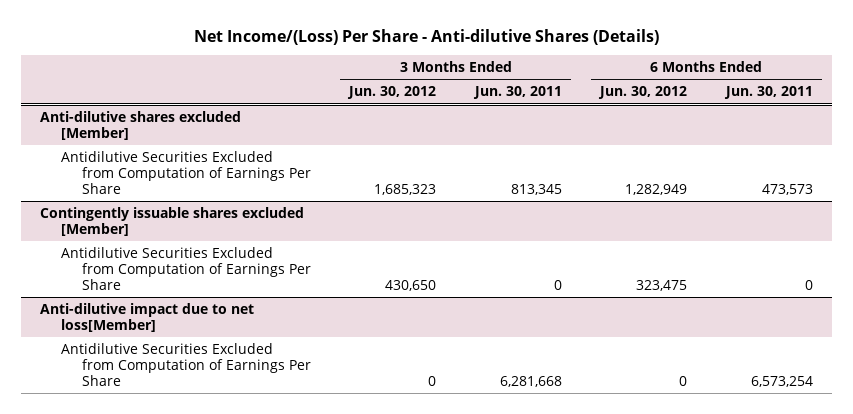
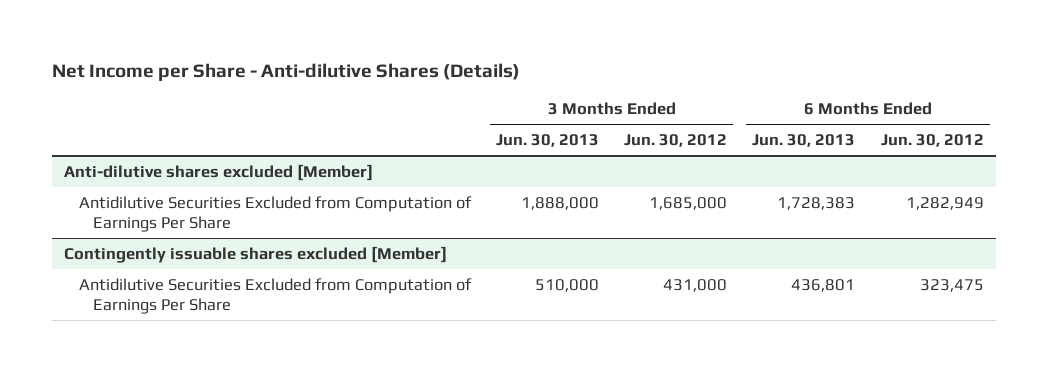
[193,28,659,45] Net Income/(Loss) Per Share - Anti-dilutive Shares (Details) -> [51,63,520,82] Net Income per Share - Anti-dilutive Shares (Details)
[472,86,562,100] Jun. 30, 2011 -> none
[723,86,813,100] Jun. 30, 2011 -> none
none -> [495,134,599,148] Jun. 30, 2013
none -> [752,134,856,148] Jun. 30, 2013
[374,183,437,195] 1,685,323 -> [649,196,728,210] 1,685,000
[40,302,255,332] Anti-dilutive impact due to net loss[Member] -> none
[61,342,311,386] Antidilutive Securities Excluded from Computation of Earnings Per Share -> none
[385,279,437,291] 430,650 -> [663,278,728,292] 431,000

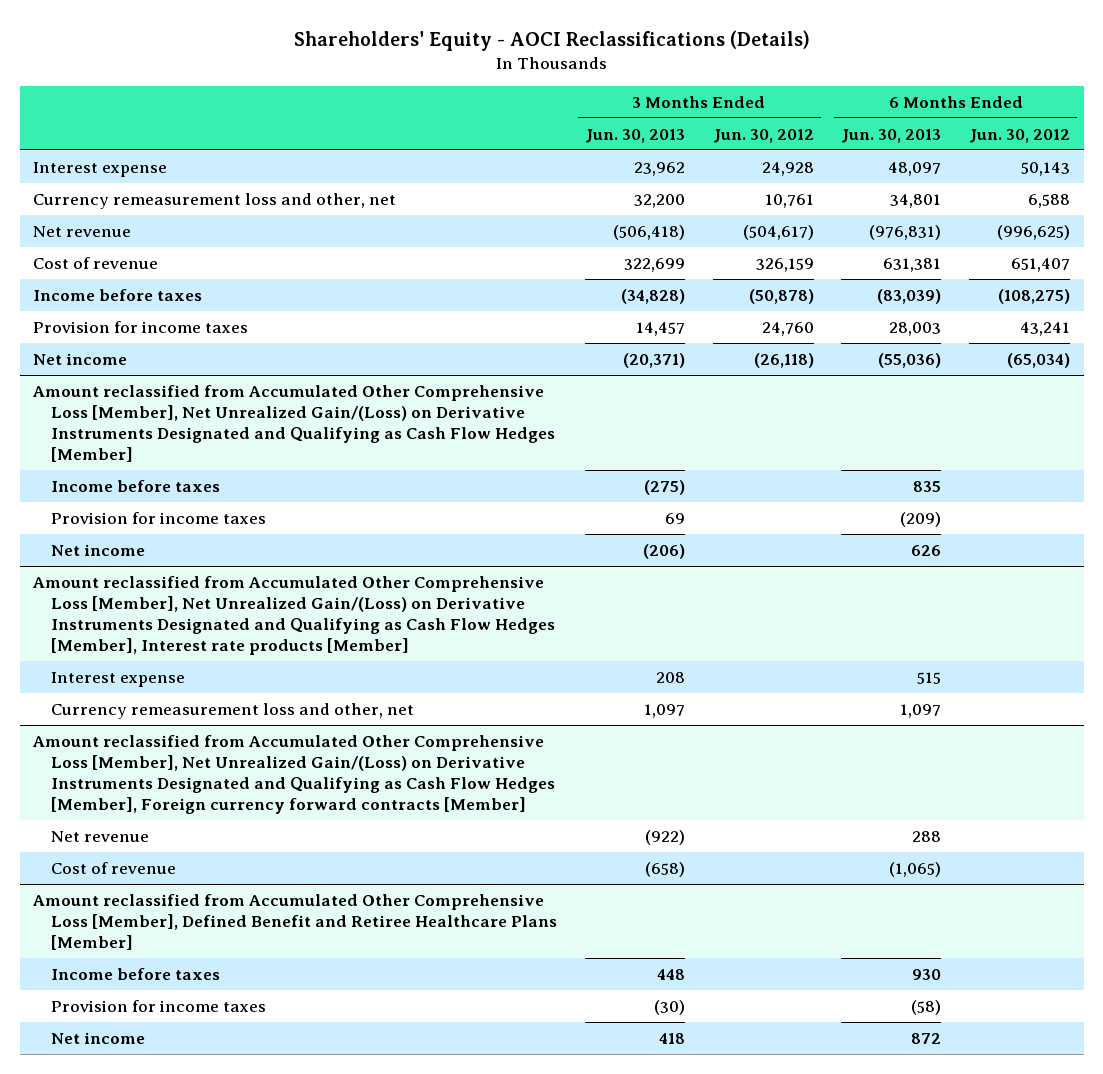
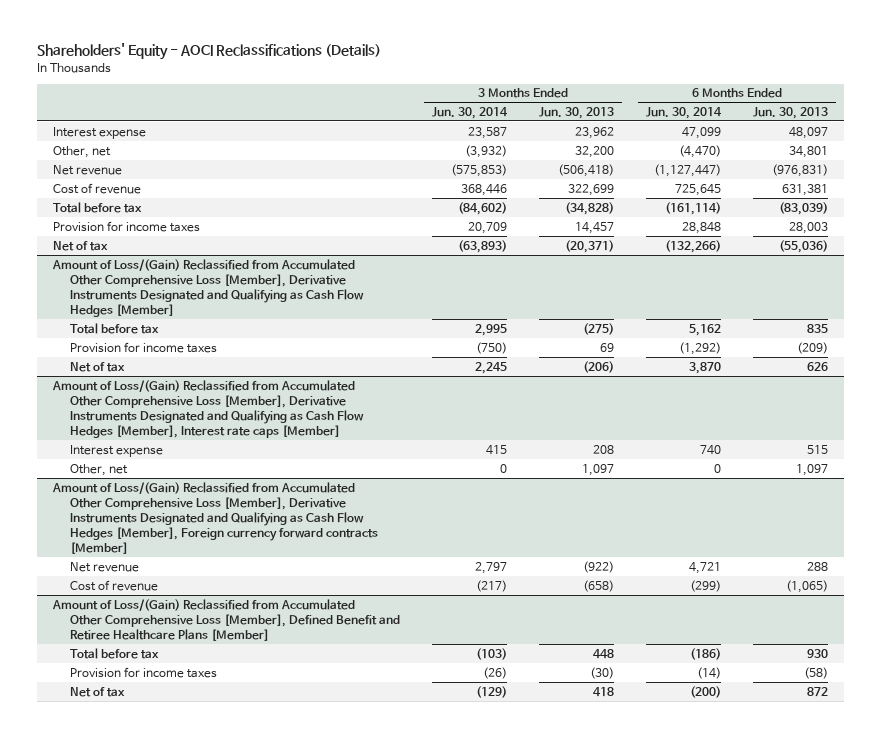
[712,128,814,143] Jun. 30, 2012 -> none
[969,128,1071,143] Jun. 30, 2012 -> none
none -> [431,106,508,119] Jun. 30, 2014
none -> [645,106,722,119] Jun. 30, 2014
[33,192,397,209] Currency remeasurement loss and other, net -> [52,145,111,158] Other, net
[33,288,203,301] Income before taxes -> [52,201,142,213] Total before tax
[33,352,128,365] Net income -> [52,240,108,251] Net of tax
[32,384,556,462] Amount reclassified from Accumulated Other Comprehensive Loss [Member], Net Unrealized Gain/(Loss) on Derivative Instruments Designated and Qualifying as Cash Flow Hedges [Member] -> [51,258,364,318] Amount of Loss/(Gain) Reclassified from Accumulated Other Comprehensive Loss [Member], Derivative Instruments Designated and Qualifying as Cash Flow Hedges [Member]
[51,479,221,492] Income before taxes -> [69,322,159,334] Total before tax
[51,543,146,556] Net income -> [69,361,125,372] Net of tax
[32,575,556,655] Amount reclassified from Accumulated Other Comprehensive Loss [Member], Net Unrealized Gain/(Loss) on Derivative Instruments Designated and Qualifying as Cash Flow Hedges [Member], Interest rate products [Member] -> [51,379,364,439] Amount of Loss/(Gain) Reclassified from Accumulated Other Comprehensive Loss [Member], Derivative Instruments Designated and Qualifying as Cash Flow Hedges [Member], Interest rate caps [Member]
[51,702,415,719] Currency remeasurement loss and other, net -> [69,463,128,476] Other, net
[32,734,556,814] Amount reclassified from Accumulated Other Comprehensive Loss [Member], Net Unrealized Gain/(Loss) on Derivative Instruments Designated and Qualifying as Cash Flow Hedges [Member], Foreign currency forward contracts [Member] -> [51,481,378,555] Amount of Loss/(Gain) Reclassified from Accumulated Other Comprehensive Loss [Member], Derivative Instruments Designated and Qualifying as Cash Flow Hedges [Member], Foreign currency forward contracts [Member]
[32,893,558,950] Amount reclassified from Accumulated Other Comprehensive Loss [Member], Defined Benefit and Retiree Healthcare Plans [Member] -> [51,598,400,641] Amount of Loss/(Gain) Reclassified from Accumulated Other Comprehensive Loss [Member], Defined Benefit and Retiree Healthcare Plans [Member]
[51,967,221,980] Income before taxes -> [69,647,159,659] Total before tax
[51,1031,146,1044] Net income -> [69,686,125,697] Net of tax

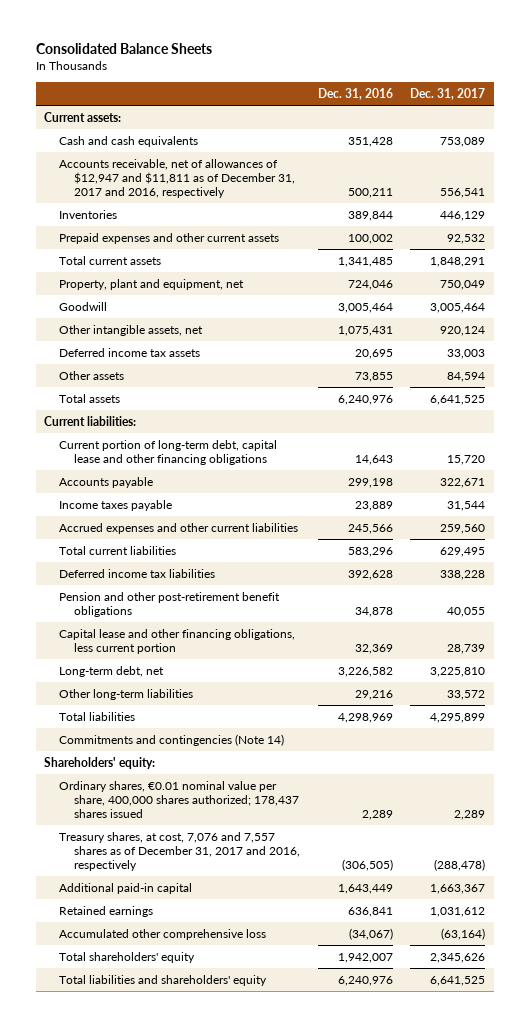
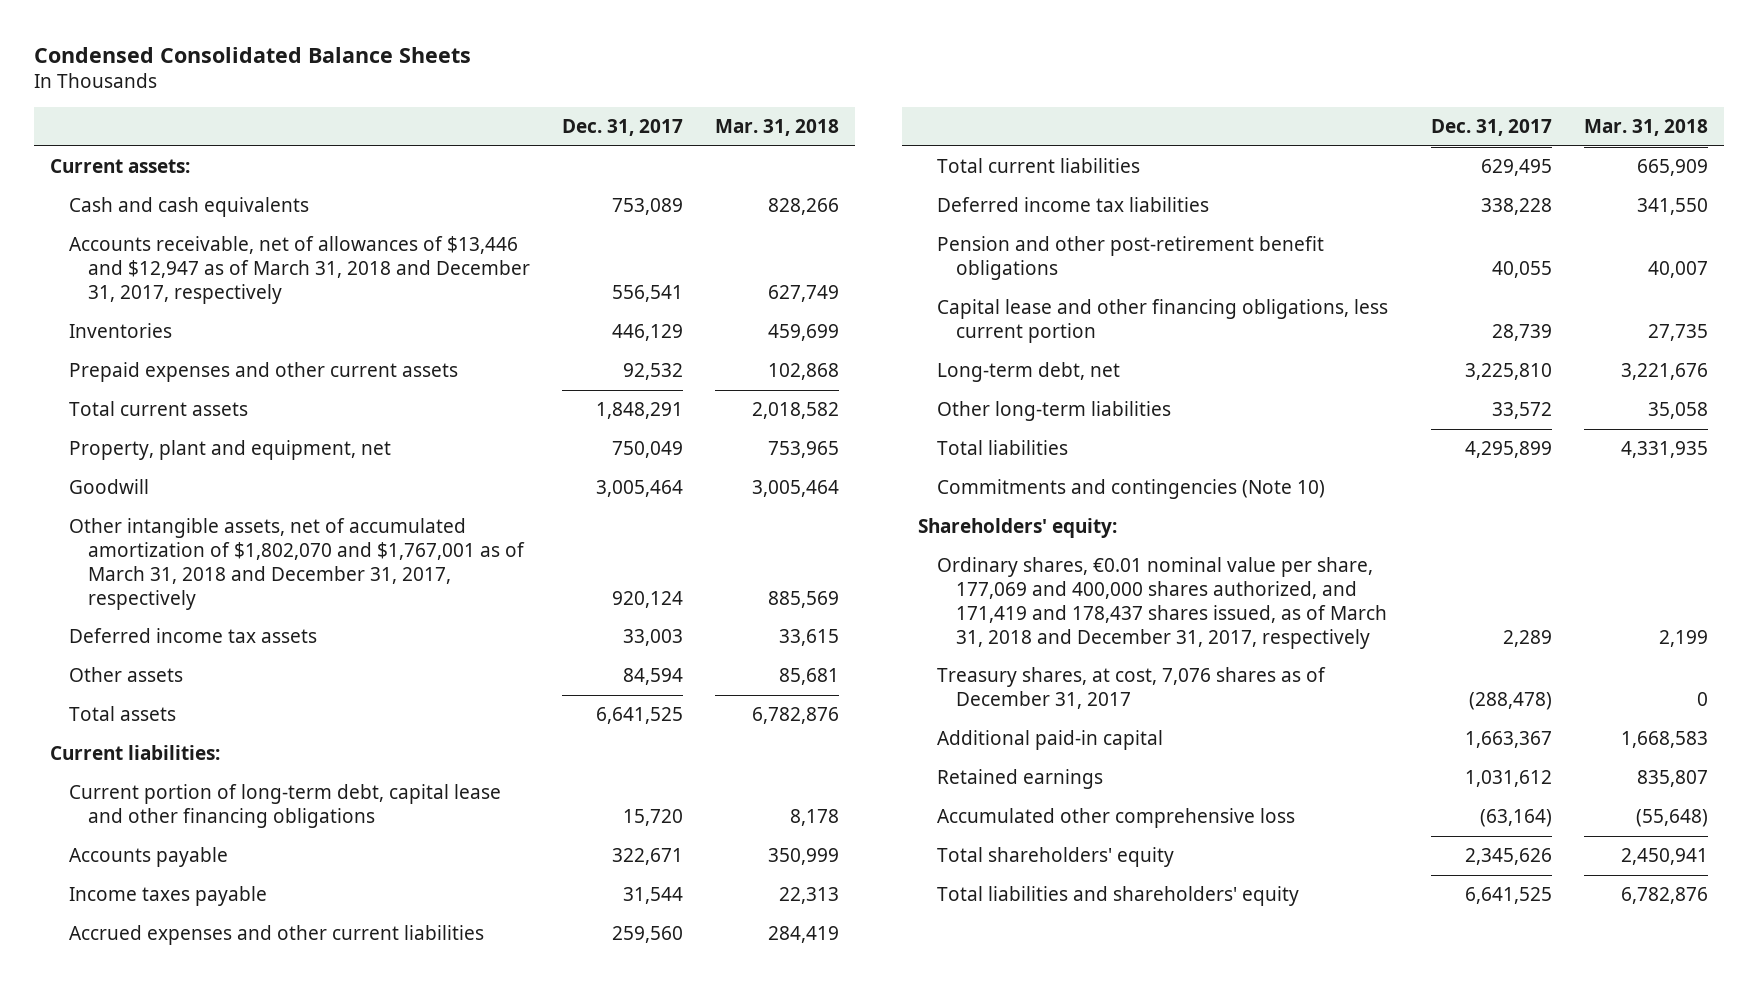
[35,43,212,55] Consolidated Balance Sheets -> [33,46,471,63] Condensed Consolidated Balance Sheets
[317,87,393,100] Dec. 31, 2016 -> none
none -> [715,119,840,137] Mar. 31, 2018
[59,158,296,198] Accounts receivable, net of allowances of $12,947 and $11,811 as of December 31, 2017 and 2016, respectively -> [68,236,530,304] Accounts receivable, net of allowances of $13,446 and $12,947 as of March 31, 2018 and December 31, 2017, respectively
[59,324,204,336] Other intangible assets, net -> [68,518,525,610] Other intangible assets, net of accumulated amortization of $1,802,070 and $1,767,001 as of March 31, 2018 and December 31, 2017, respectively
[59,733,285,746] Commitments and contingencies (Note 14) -> [937,479,1326,500] Commitments and contingencies (Note 10)
[59,780,300,818] Ordinary shares, €0.01 nominal value per share, 400,000 shares authorized; 178,437 shares issued -> [937,557,1388,649] Ordinary shares, €0.01 nominal value per share, 177,069 and 400,000 shares authorized, and 171,419 and 178,437 shares issued, as of March 31, 2018 and December 31, 2017, respectively
[59,831,301,871] Treasury shares, at cost, 7,076 and 7,557 shares as of December 31, 2017 and 2016, respectively -> [937,667,1327,710] Treasury shares, at cost, 7,076 shares as of December 31, 2017

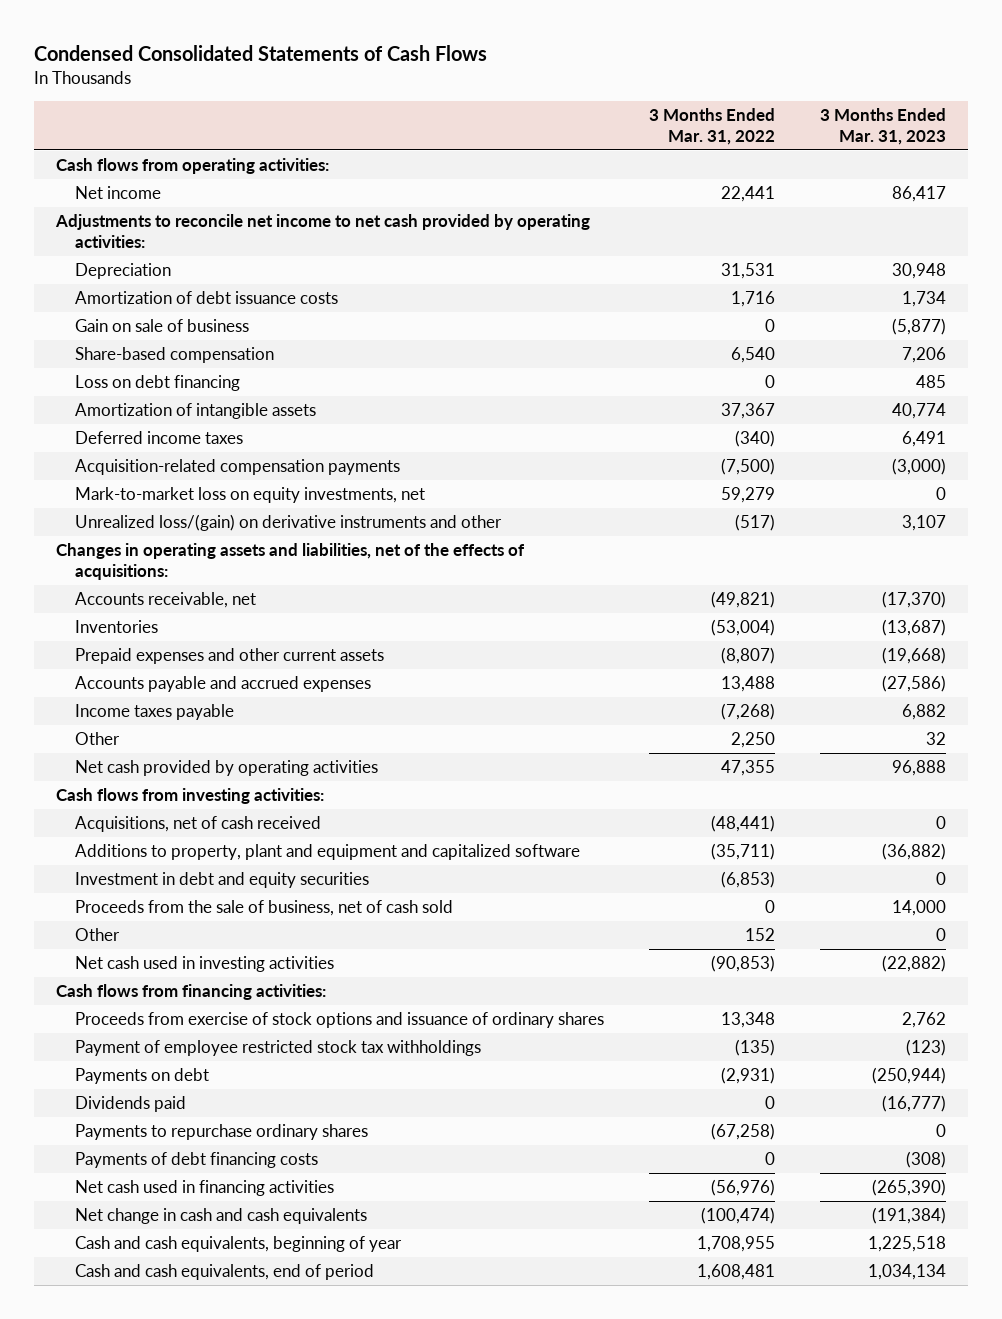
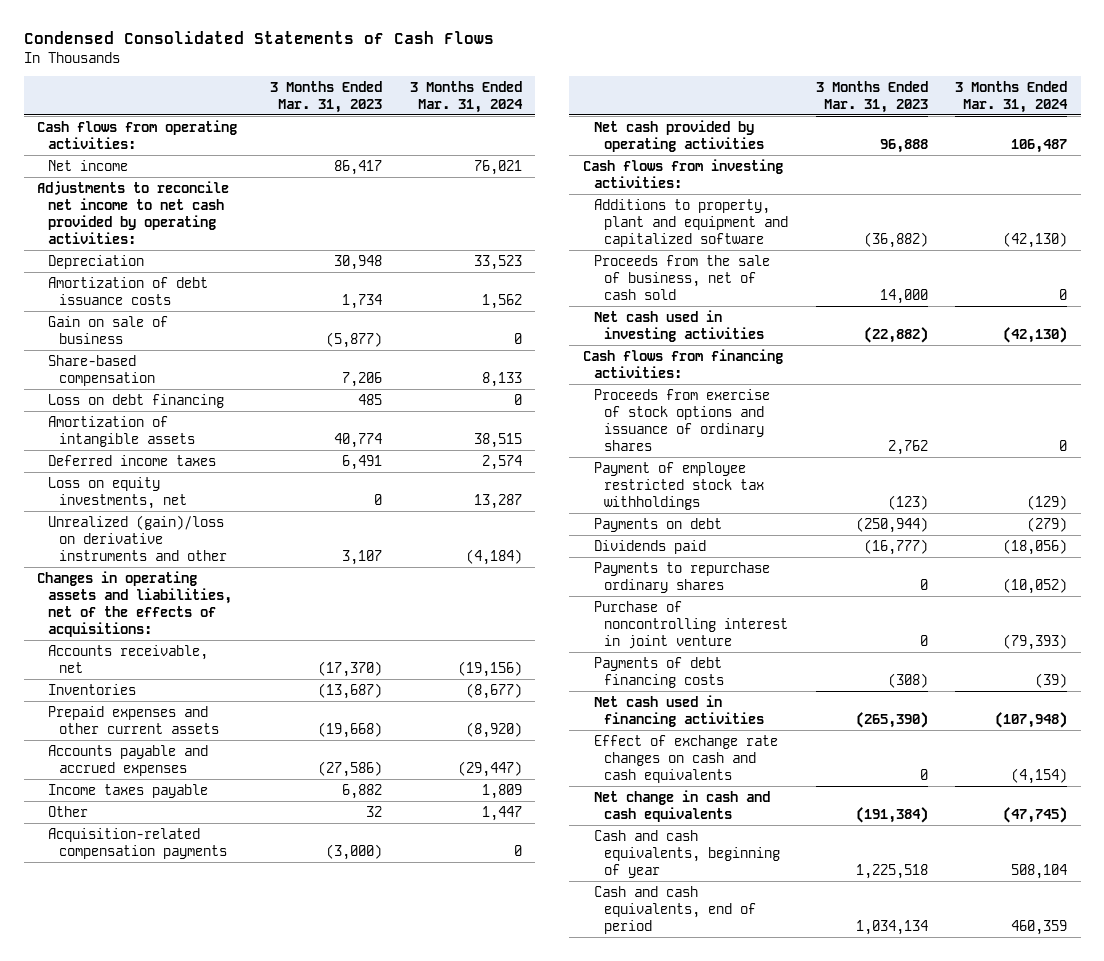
[648,108,775,146] 3 Months Ended Mar. 31, 2022 -> none
none -> [409,80,523,113] 3 Months Ended Mar. 31, 2024
[74,487,425,504] Mark-to-market loss on equity investments, net -> [48,476,187,509] Loss on equity investments, net
[74,514,502,532] Unrealized loss/(gain) on derivative instruments and other -> [48,514,227,562] Unrealized (gain)/loss on derivative instruments and other
[74,459,400,476] Acquisition-related compensation payments -> [48,827,227,859] Acquisition-related compensation payments
[74,816,321,833] Acquisitions, net of cash received -> none
[74,872,369,889] Investment in debt and equity securities -> none
[74,928,120,942] Other -> none
none -> [593,600,789,650] Purchase of noncontrolling interest in joint venture
none -> [593,734,778,784] Effect of exchange rate changes on cash and cash equivalents

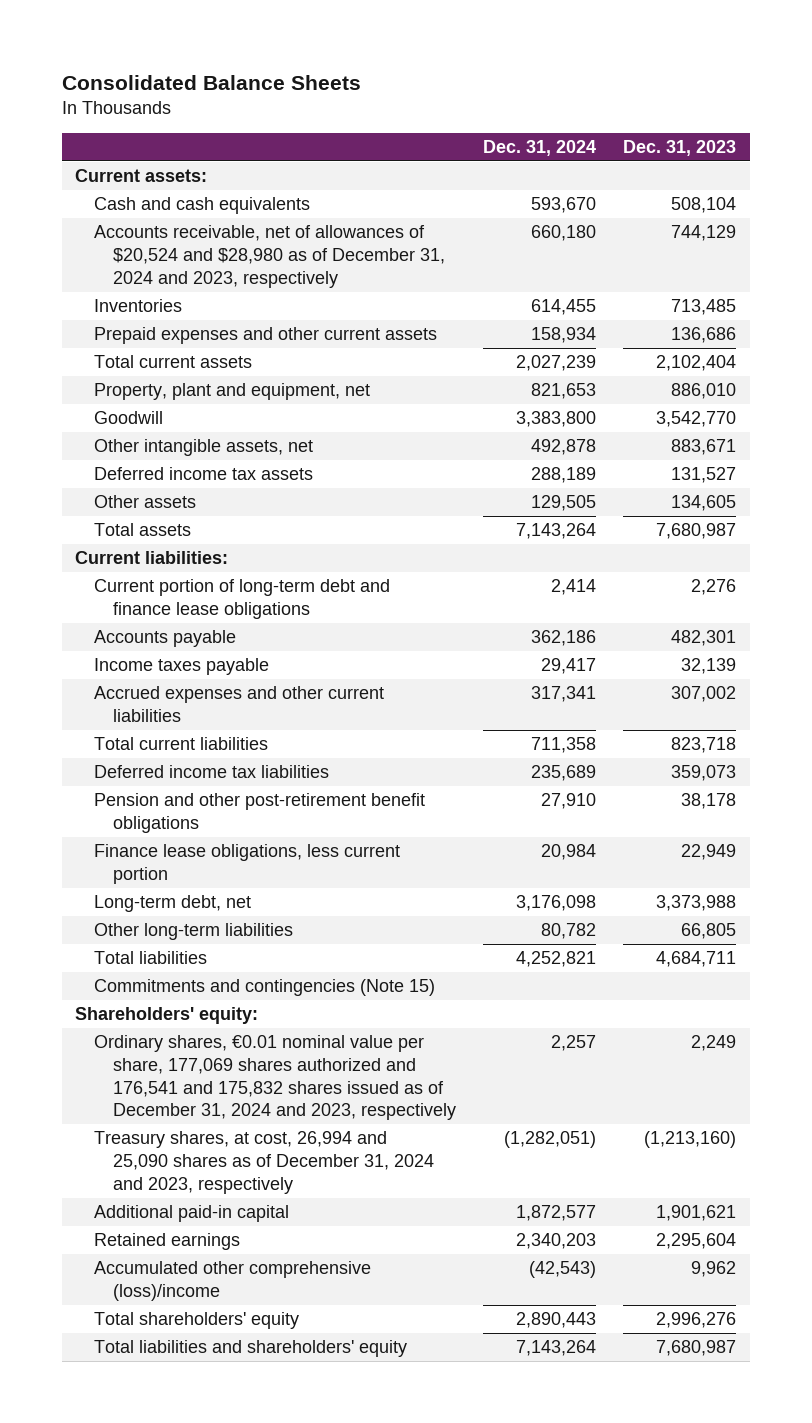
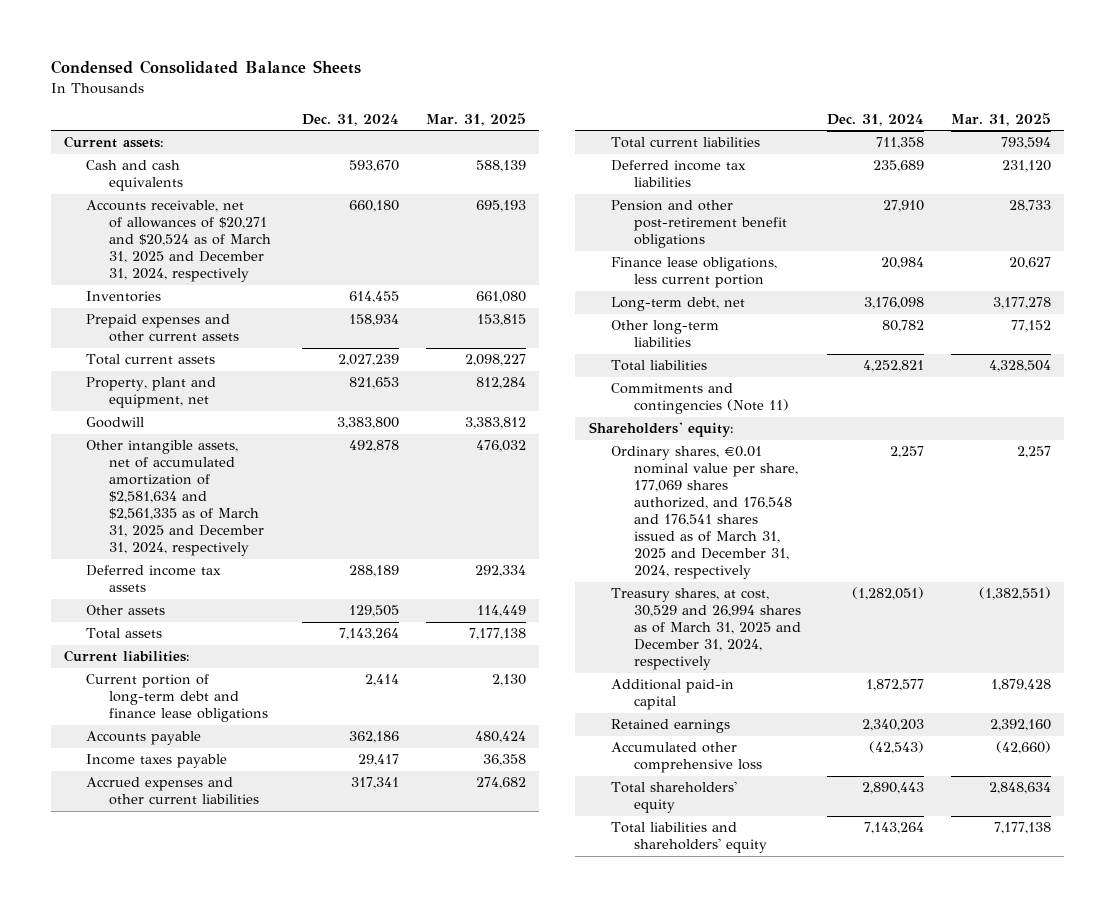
[61,74,361,90] Consolidated Balance Sheets -> [50,60,361,75] Condensed Consolidated Balance Sheets
[623,139,737,156] Dec. 31, 2023 -> none
none -> [425,112,526,126] Mar. 31, 2025
[94,225,445,288] Accounts receivable, net of allowances of $20,524 and $28,980 as of December 31, 2024 and 2023, respectively -> [86,200,271,283] Accounts receivable, net of allowances of $20,271 and $20,524 as of March 31, 2025 and December 31, 2024, respectively
[94,439,314,457] Other intangible assets, net -> [86,440,264,557] Other intangible assets, net of accumulated amortization of $2,581,634 and $2,561,335 as of March 31, 2025 and December 31, 2024, respectively
[94,979,436,997] Commitments and contingencies (Note 15) -> [611,383,789,415] Commitments and contingencies (Note 11)
[94,1035,456,1121] Ordinary shares, €0.01 nominal value per share, 177,069 shares authorized and 176,541 and 175,832 shares issued as of December 31, 2024 and 2023, respectively -> [611,446,798,580] Ordinary shares, €0.01 nominal value per share, 177,069 shares authorized, and 176,548 and 176,541 shares issued as of March 31, 2025 and December 31, 2024, respectively
[94,1131,434,1194] Treasury shares, at cost, 26,994 and 25,090 shares as of December 31, 2024 and 2023, respectively -> [611,588,801,671] Treasury shares, at cost, 30,529 and 26,994 shares as of March 31, 2025 and December 31, 2024, respectively
[94,1261,372,1302] Accumulated other comprehensive (loss)/income -> [611,742,762,774] Accumulated other comprehensive loss

